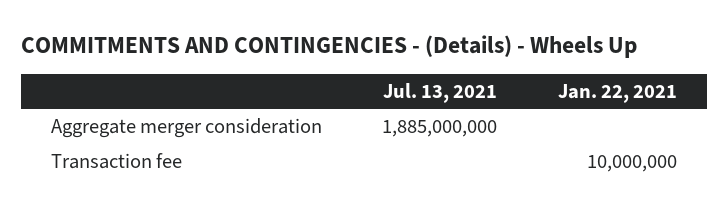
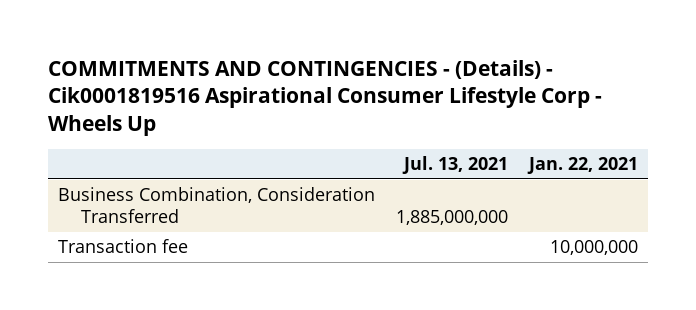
[21,35,638,59] COMMITMENTS AND CONTINGENCIES - (Details) - Wheels Up -> [48,59,603,136] COMMITMENTS AND CONTINGENCIES - (Details) - Cik0001819516 Aspirational Consumer Lifestyle Corp - Wheels Up
[51,117,323,138] Aggregate merger consideration -> [58,187,376,224] Business Combination, Consideration Transferred

